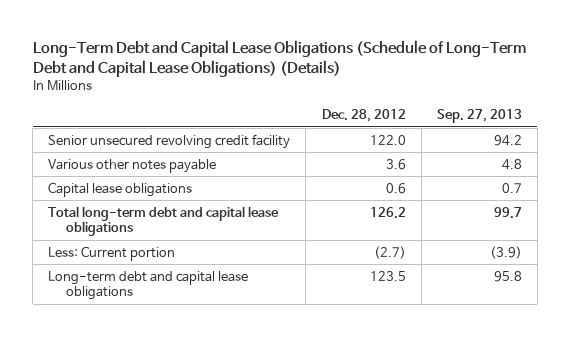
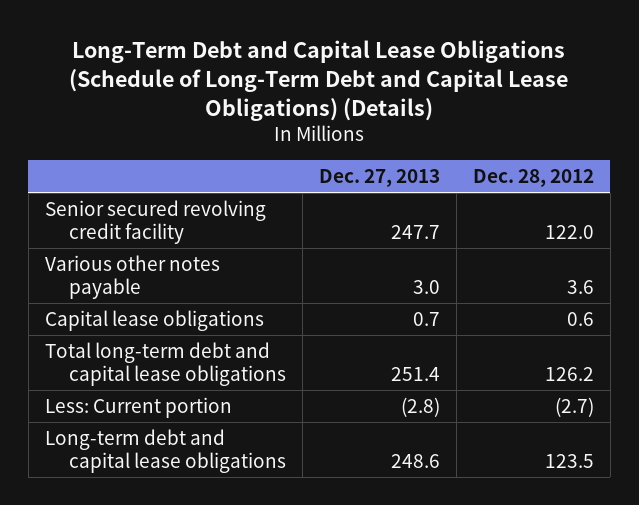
[436,109,522,124] Sep. 27, 2013 -> none
none -> [318,169,440,188] Dec. 27, 2013
[48,133,291,149] Senior unsecured revolving credit facility -> [44,199,266,245] Senior secured revolving credit facility

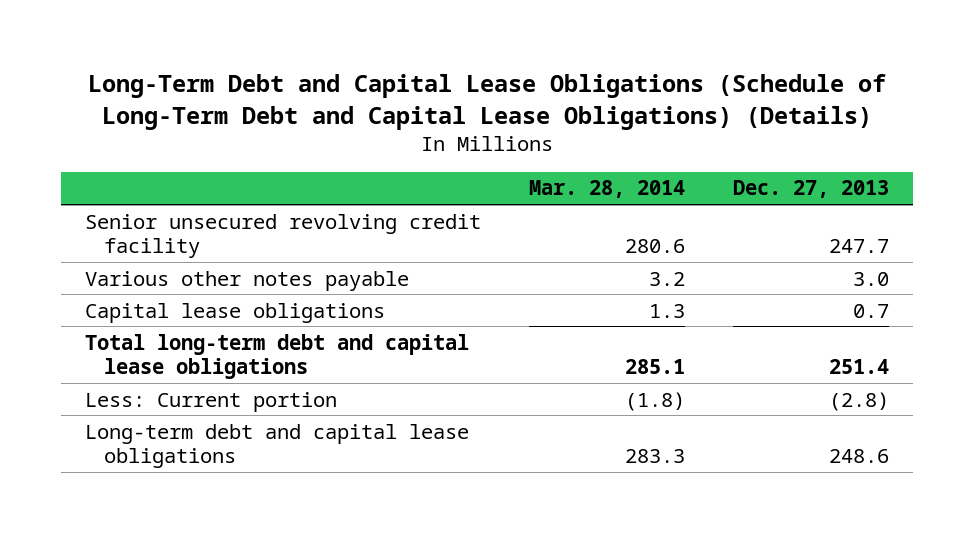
[472,169,594,188] Dec. 28, 2012 -> none
none -> [528,180,685,199] Mar. 28, 2014
[44,199,266,245] Senior secured revolving credit facility -> [84,213,481,258] Senior unsecured revolving credit facility

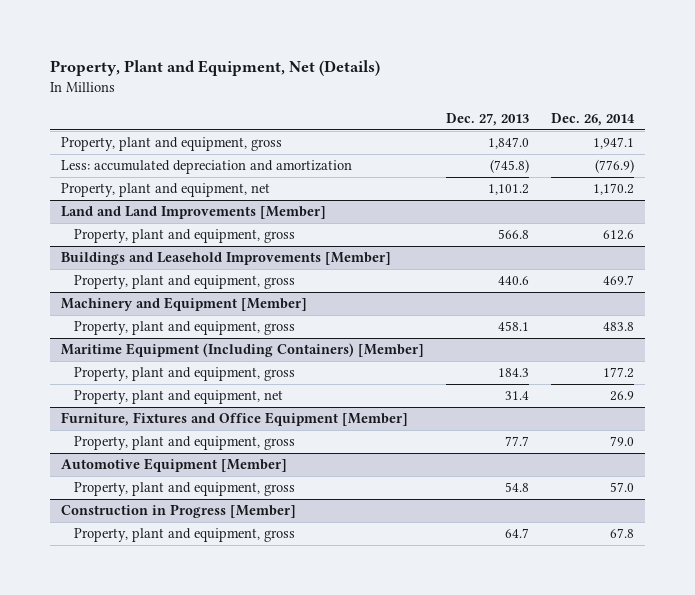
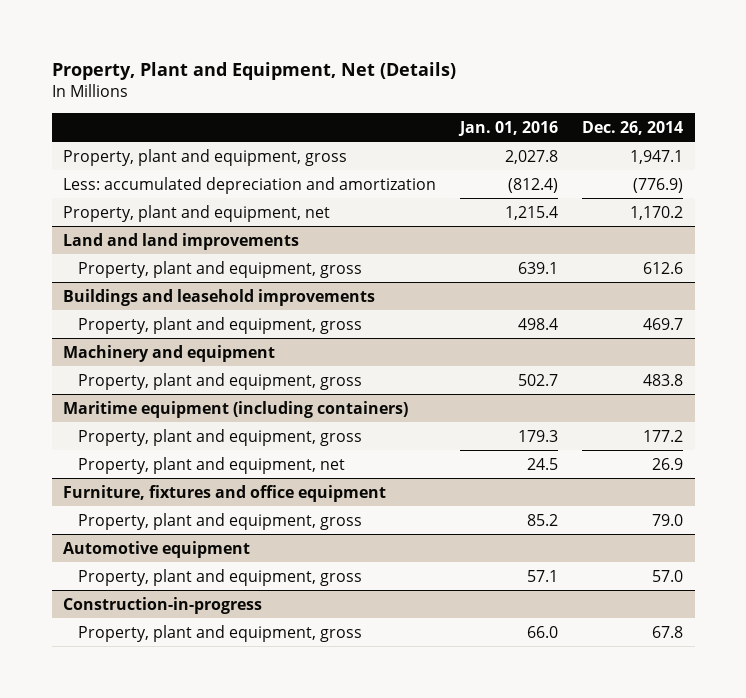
[445,112,529,126] Dec. 27, 2013 -> none
none -> [458,120,559,136] Jan. 01, 2016
[61,206,327,220] Land and Land Improvements [Member] -> [63,232,300,250] Land and land improvements
[61,252,392,266] Buildings and Leasehold Improvements [Member] -> [63,288,376,306] Buildings and leasehold improvements
[61,297,308,312] Machinery and Equipment [Member] -> [63,344,276,362] Machinery and equipment
[61,343,425,358] Maritime Equipment (Including Containers) [Member] -> [63,400,409,418] Maritime equipment (including containers)
[61,412,409,427] Furniture, Fixtures and Office Equipment [Member] -> [63,484,387,502] Furniture, fixtures and office equipment
[61,458,288,473] Automotive Equipment [Member] -> [63,540,251,558] Automotive equipment
[61,504,297,519] Construction in Progress [Member] -> [63,596,263,614] Construction-in-progress

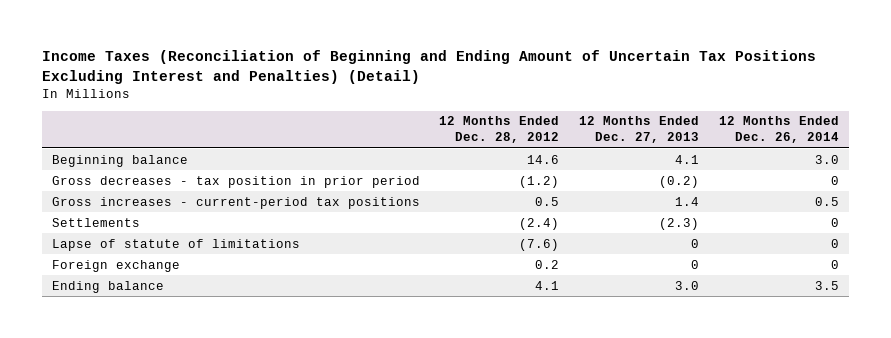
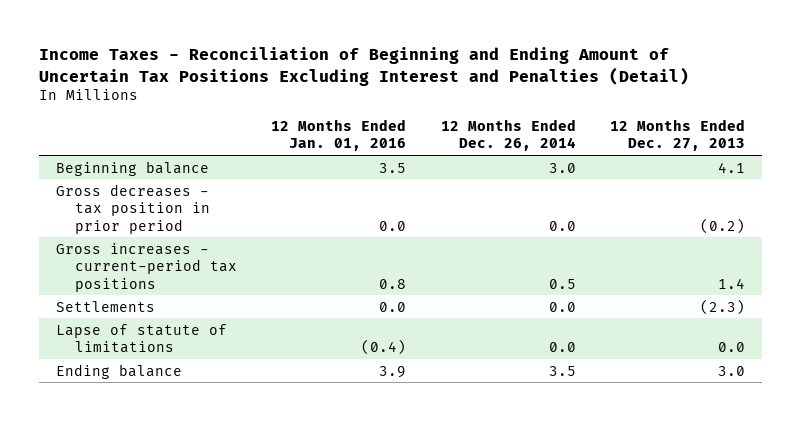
[41,50,816,85] Income Taxes (Reconciliation of Beginning and Ending Amount of Uncertain Tax Positions Excluding Interest and Penalties) (Detail) -> [38,47,689,86] Income Taxes - Reconciliation of Beginning and Ending Amount of Uncertain Tax Positions Excluding Interest and Penalties (Detail)
[439,116,560,144] 12 Months Ended Dec. 28, 2012 -> none
none -> [271,118,407,152] 12 Months Ended Jan. 01, 2016
[830,175,839,185] 0 -> [548,220,576,231] 0.0
[51,259,180,272] Foreign exchange -> none
[830,217,839,227] 0 -> [548,301,576,312] 0.0
[691,238,700,248] 0 -> [717,342,745,353] 0.0
[830,238,839,248] 0 -> [548,342,576,353] 0.0

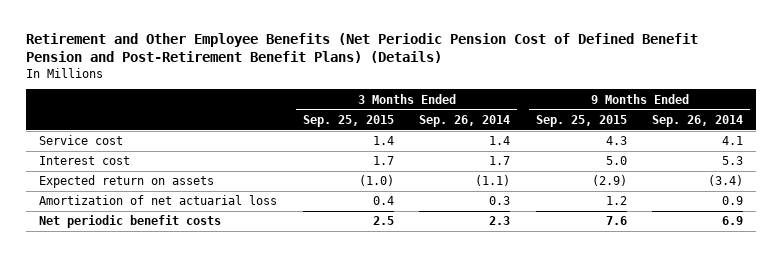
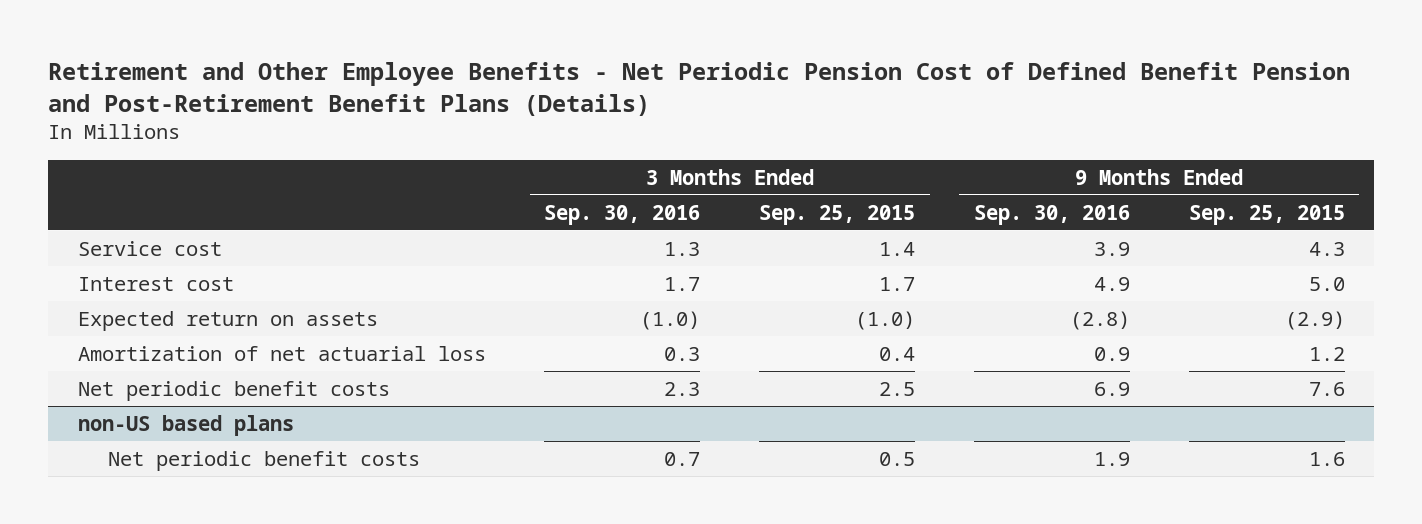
[26,33,699,64] Retirement and Other Employee Benefits (Net Periodic Pension Cost of Defined Benefit Pension and Post-Retirement Benefit Plans) (Details) -> [48,61,1351,116] Retirement and Other Employee Benefits - Net Periodic Pension Cost of Defined Benefit Pension and Post-Retirement Benefit Plans (Details)
[419,114,511,127] Sep. 26, 2014 -> none
[652,114,744,127] Sep. 26, 2014 -> none
none -> [544,204,701,225] Sep. 30, 2016
none -> [973,204,1130,225] Sep. 30, 2016
none -> [77,414,294,436] non-US based plans
none -> [108,450,421,471] Net periodic benefit costs

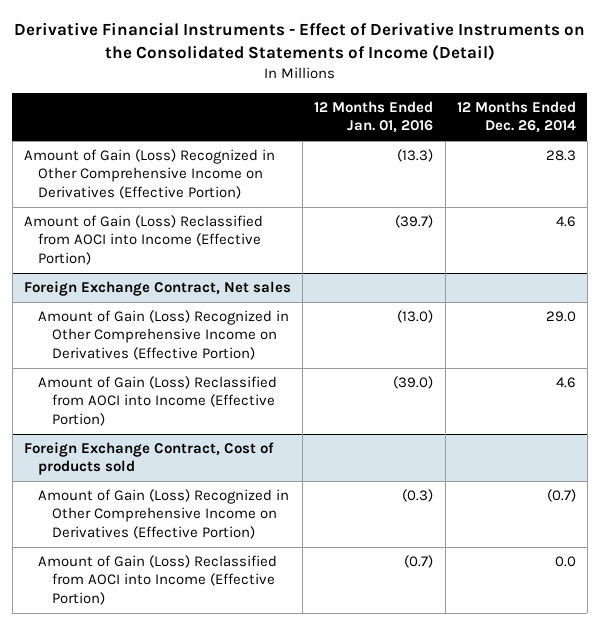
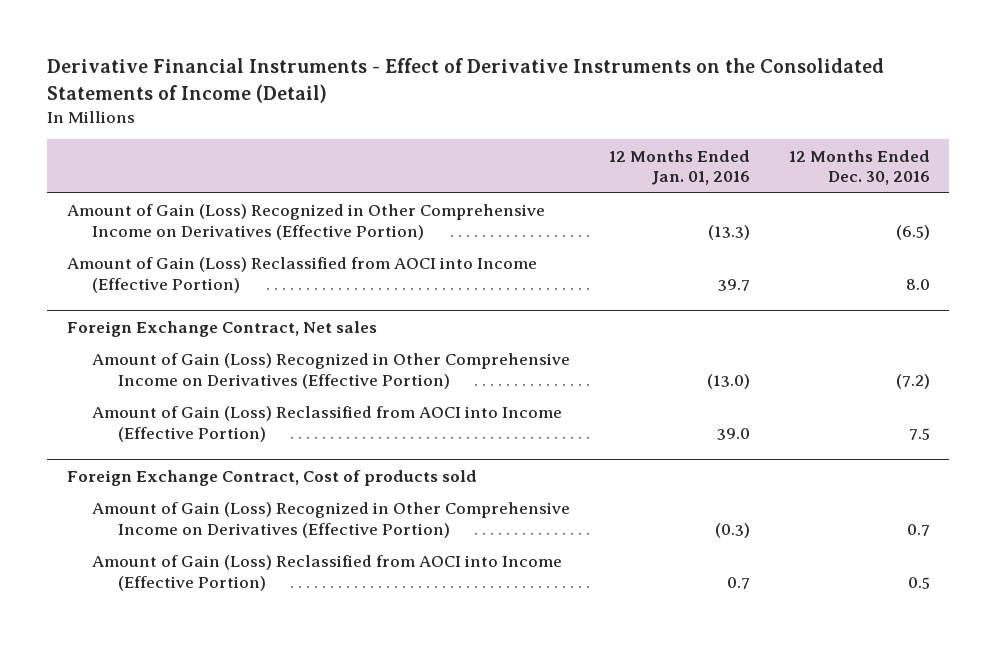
[456,100,576,134] 12 Months Ended Dec. 26, 2014 -> none
none -> [789,149,931,186] 12 Months Ended Dec. 30, 2016
[395,215,434,229] (39.7) -> [718,278,751,291] 39.7
[393,376,434,390] (39.0) -> [717,427,751,440] 39.0
[404,555,434,569] (0.7) -> [727,576,751,589] 0.7

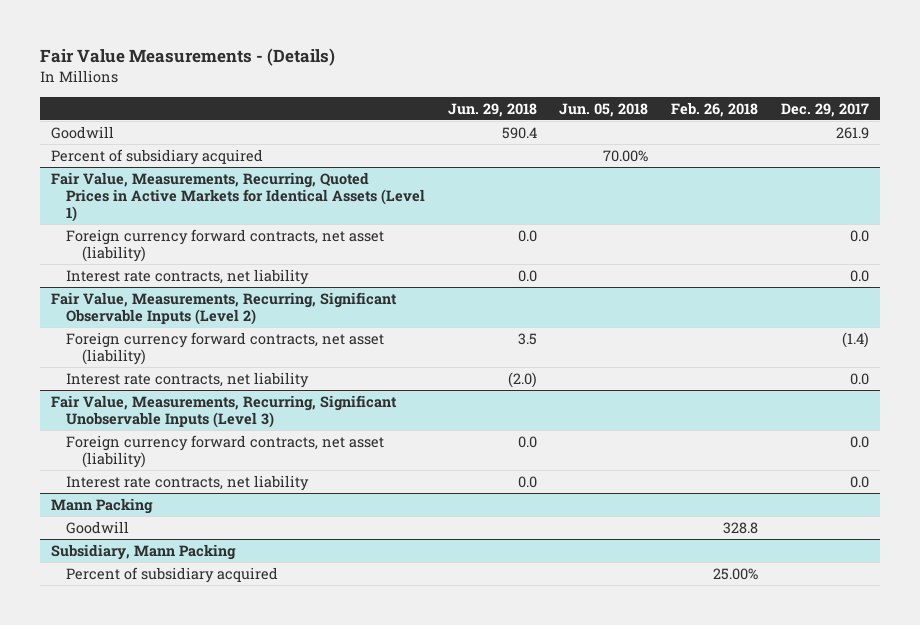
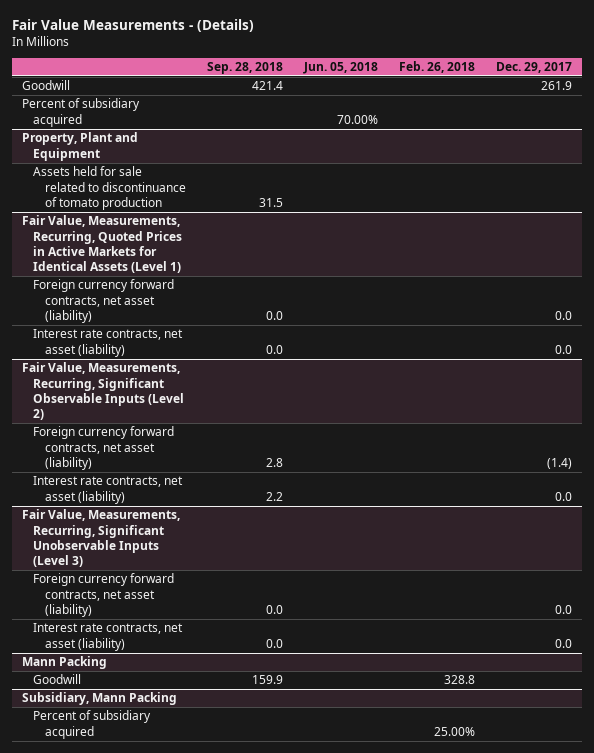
[447,102,537,117] Jun. 29, 2018 -> none
none -> [206,62,283,75] Sep. 28, 2018
none -> [22,132,139,161] Property, Plant and Equipment
none -> [33,166,186,211] Assets held for sale related to discontinuance of tomato production
[66,268,310,285] Interest rate contracts, net liability -> [33,329,184,357] Interest rate contracts, net asset (liability)
[66,371,310,388] Interest rate contracts, net liability -> [33,476,184,504] Interest rate contracts, net asset (liability)
[66,474,310,491] Interest rate contracts, net liability -> [33,623,184,651] Interest rate contracts, net asset (liability)

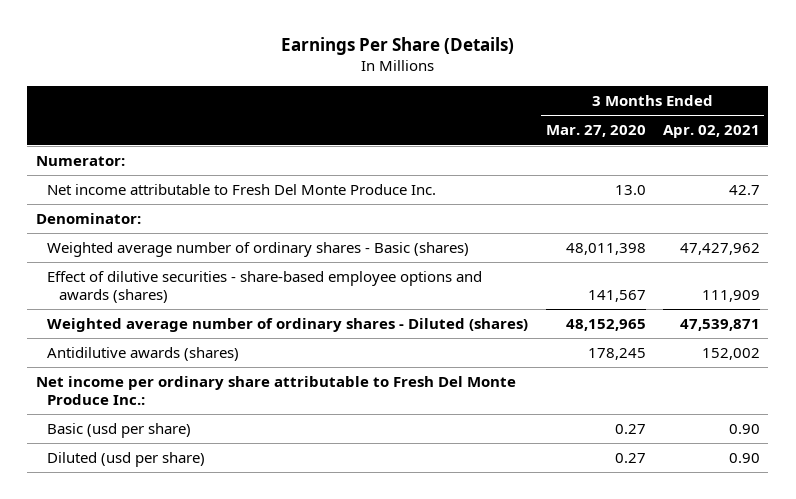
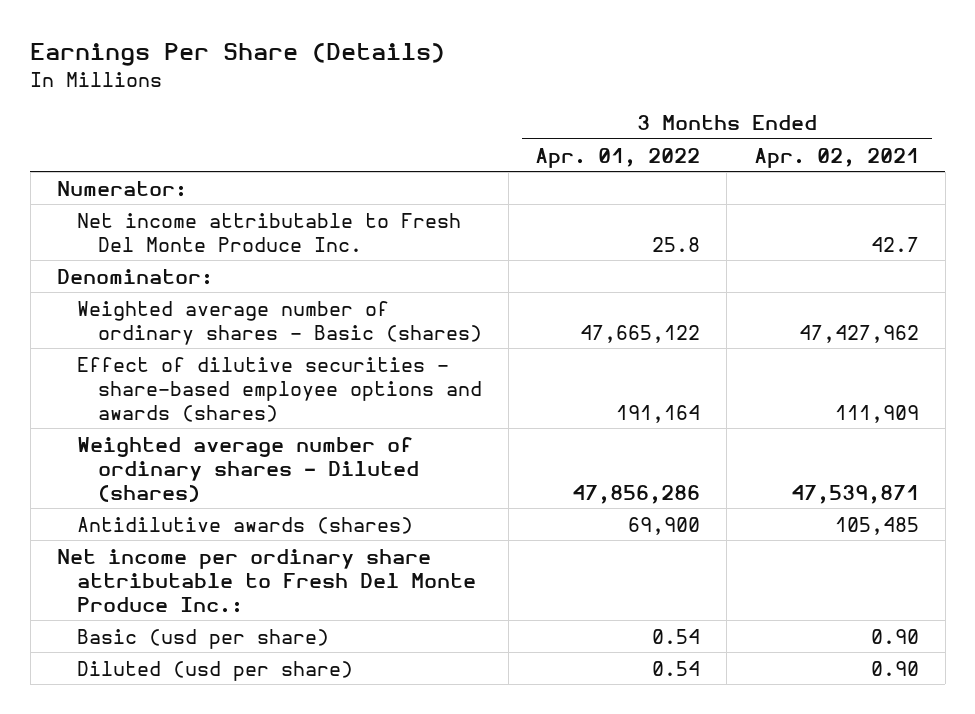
[545,125,646,138] Mar. 27, 2020 -> none
none -> [535,147,701,168] Apr. 01, 2022
[701,348,760,361] 152,002 -> [834,516,919,535] 105,485

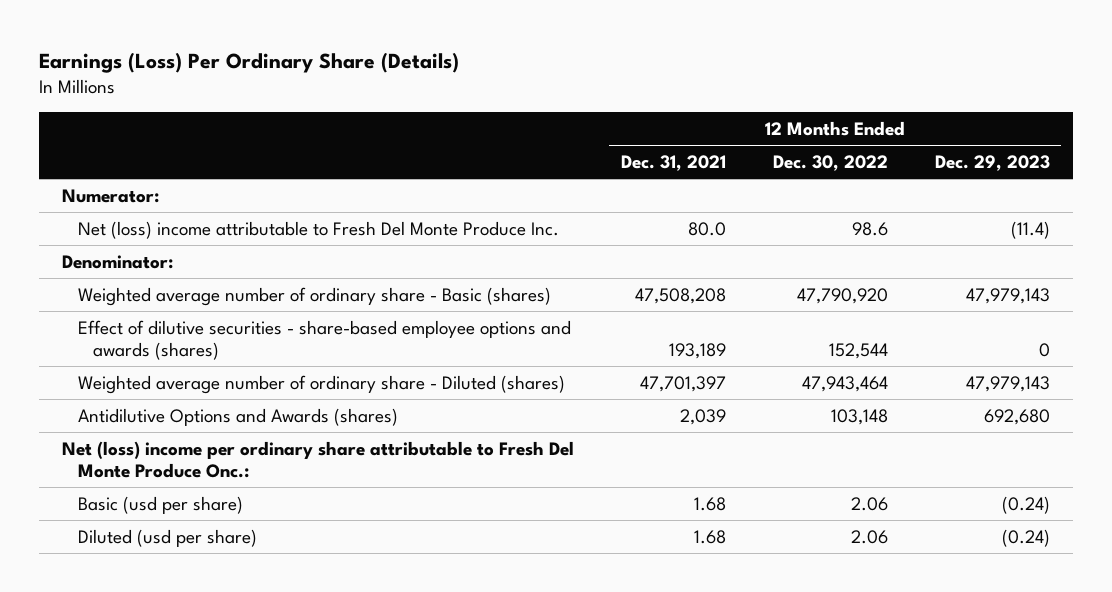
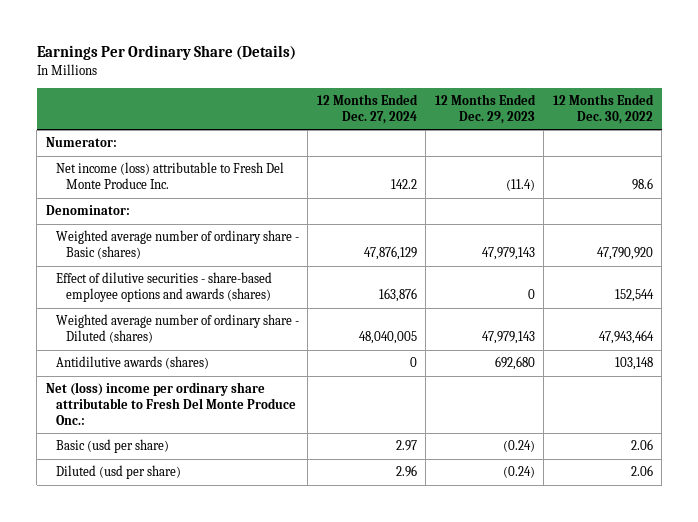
[38,52,459,74] Earnings (Loss) Per Ordinary Share (Details) -> [36,45,296,61] Earnings Per Ordinary Share (Details)
[621,154,727,171] Dec. 31, 2021 -> none
none -> [316,94,418,124] 12 Months Ended Dec. 27, 2024
[77,220,559,239] Net (loss) income attributable to Fresh Del Monte Produce Inc. -> [55,162,284,190] Net income (loss) attributable to Fresh Del Monte Produce Inc.
[77,407,398,426] Antidilutive Options and Awards (shares) -> [55,356,209,370] Antidilutive awards (shares)

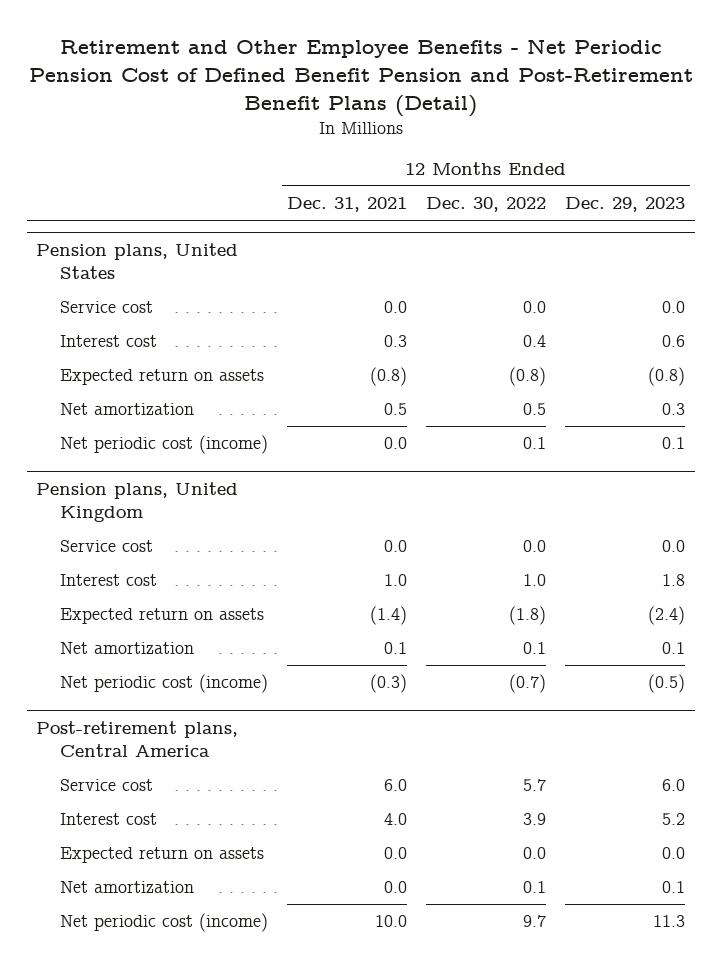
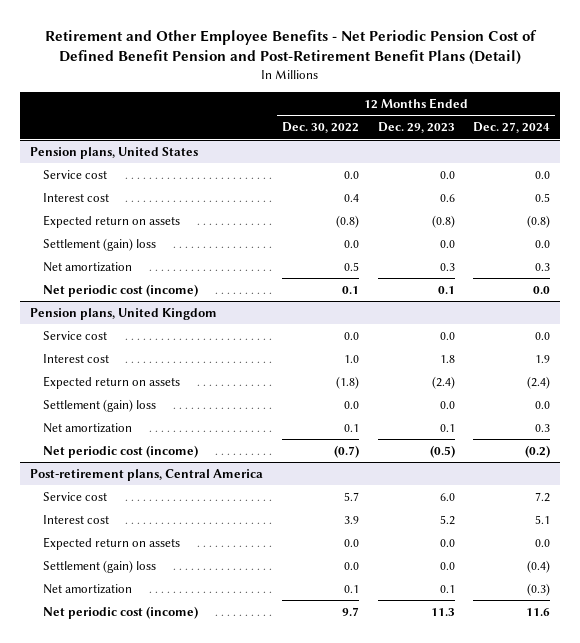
[287,197,408,213] Dec. 31, 2021 -> none
none -> [473,122,551,134] Dec. 27, 2024
none -> [42,237,156,251] Settlement (gain) loss
none -> [42,398,156,412] Settlement (gain) loss
none -> [42,559,156,573] Settlement (gain) loss

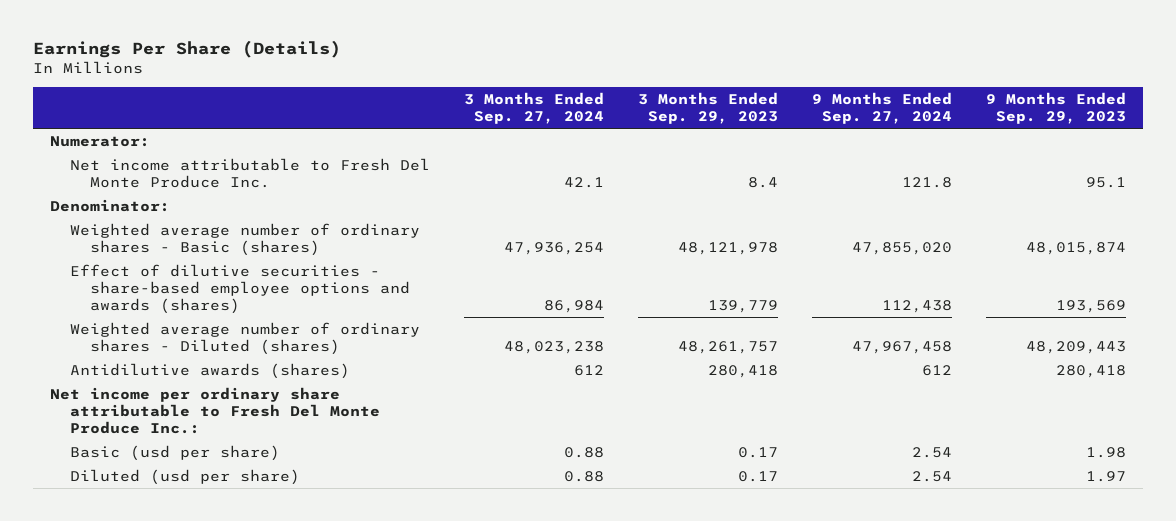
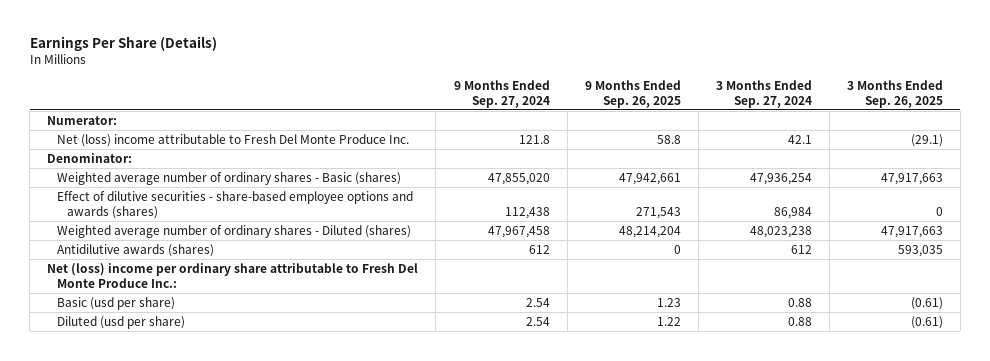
[638,92,779,124] 3 Months Ended Sep. 29, 2023 -> none
[986,92,1127,124] 9 Months Ended Sep. 29, 2023 -> none
none -> [584,79,681,108] 9 Months Ended Sep. 26, 2025
none -> [846,79,943,108] 3 Months Ended Sep. 26, 2025
[69,158,430,188] Net income attributable to Fresh Del Monte Produce Inc. -> [57,133,410,147] Net (loss) income attributable to Fresh Del Monte Produce Inc.
[49,387,380,434] Net income per ordinary share attributable to Fresh Del Monte Produce Inc.: -> [47,262,419,288] Net (loss) income per ordinary share attributable to Fresh Del Monte Produce Inc.:

